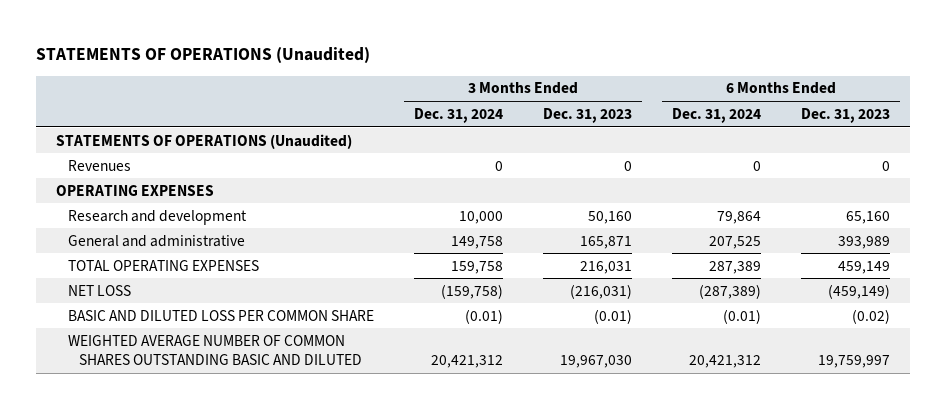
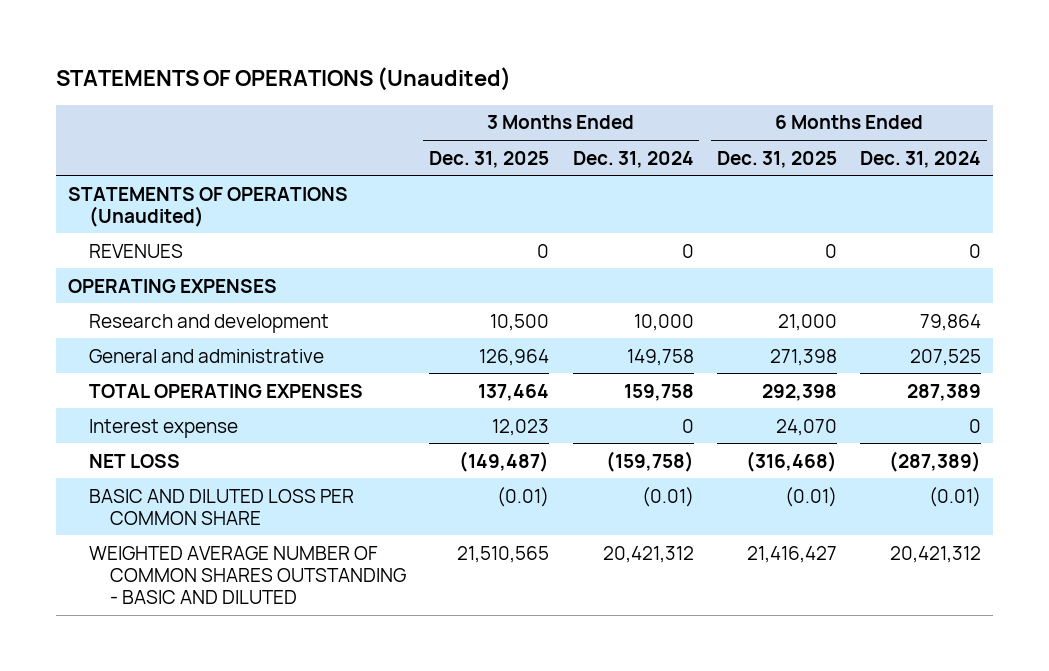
[543,107,633,123] Dec. 31, 2023 -> none
[801,107,891,123] Dec. 31, 2023 -> none
none -> [429,150,550,168] Dec. 31, 2025
none -> [716,150,837,168] Dec. 31, 2025
[67,159,131,171] Revenues -> [88,243,183,258] REVENUES
none -> [88,418,238,438] Interest expense
[67,334,363,366] WEIGHTED AVERAGE NUMBER OF COMMON SHARES OUTSTANDING BASIC AND DILUTED -> [88,545,407,604] WEIGHTED AVERAGE NUMBER OF COMMON SHARES OUTSTANDING - BASIC AND DILUTED

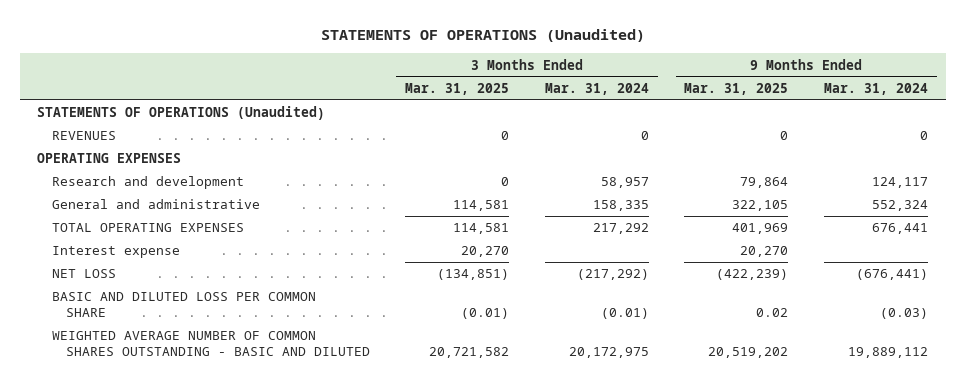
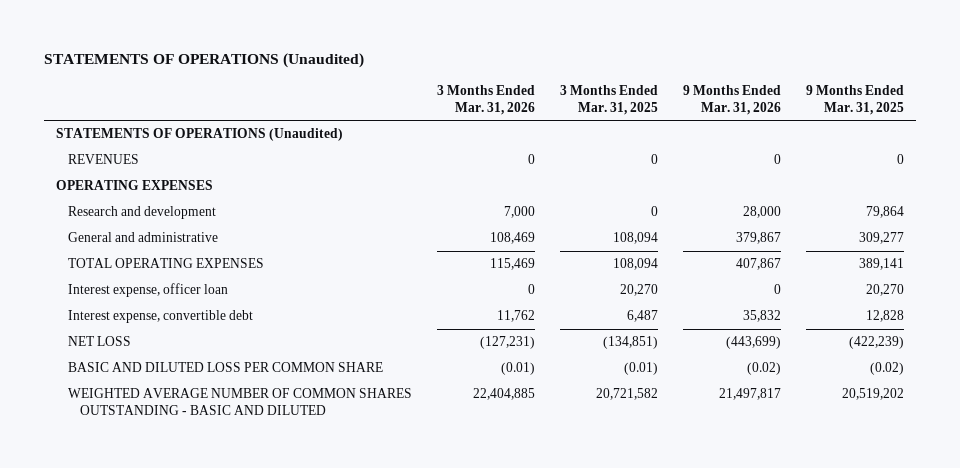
[544,82,649,95] Mar. 31, 2024 -> none
[824,82,929,95] Mar. 31, 2024 -> none
none -> [436,84,535,115] 3 Months Ended Mar. 31, 2026
none -> [682,84,781,115] 9 Months Ended Mar. 31, 2026
[453,200,510,212] 114,581 -> [612,232,658,245] 108,094
[732,200,789,212] 322,105 -> [858,232,904,245] 309,277
[453,223,510,235] 114,581 -> [612,258,658,271] 108,094
[732,223,789,235] 401,969 -> [858,258,904,271] 389,141
[51,246,180,259] Interest expense -> [67,283,228,298] Interest expense, officer loan
none -> [67,310,253,324] Interest expense, convertible debt
[756,307,789,317] 0.02 -> [869,362,904,376] (0.02)

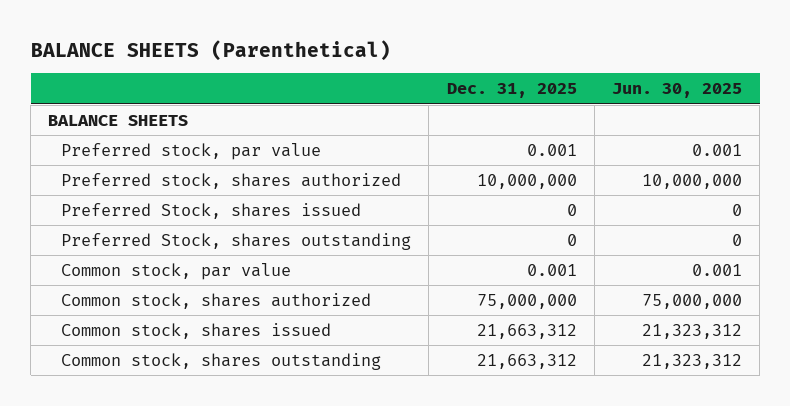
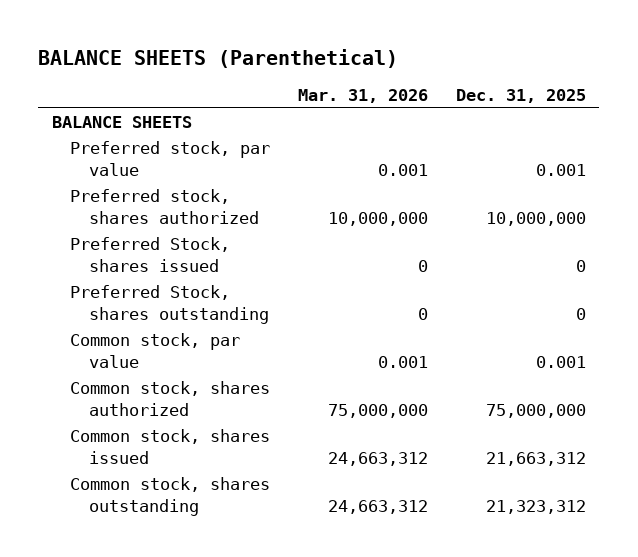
[611,83,742,99] Jun. 30, 2025 -> none
none -> [298,88,429,103] Mar. 31, 2026
[476,354,577,370] 21,663,312 -> [485,500,586,515] 21,323,312

